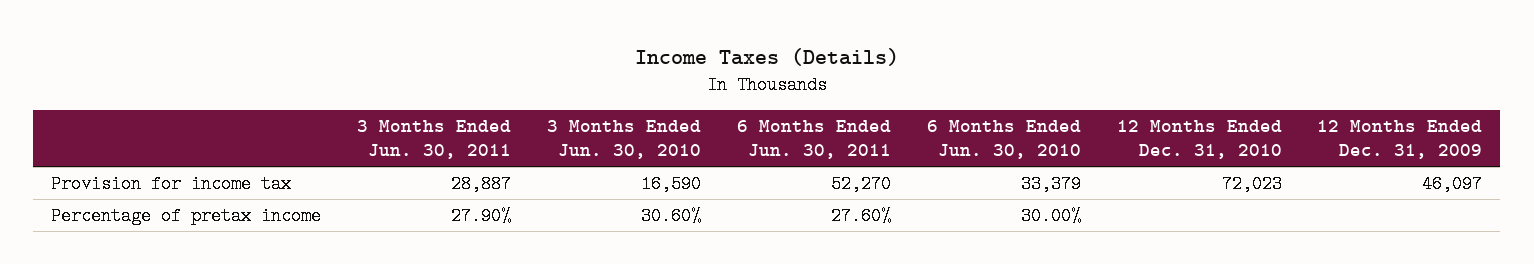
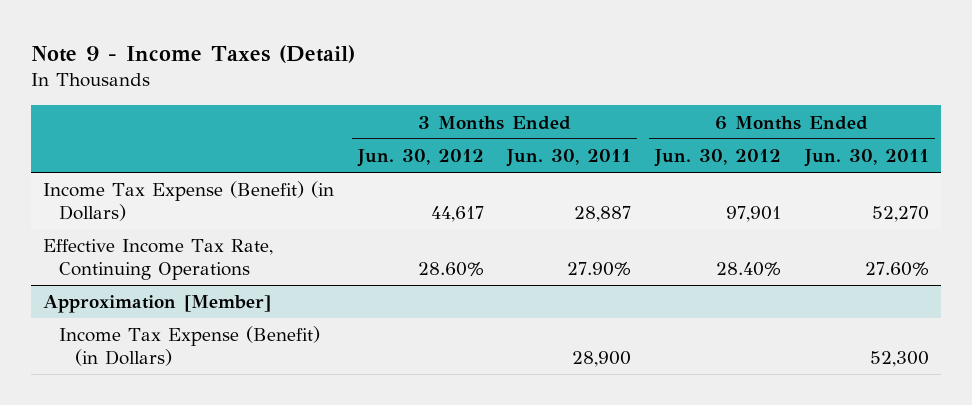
[634,47,899,66] Income Taxes (Details) -> [31,44,356,63] Note 9 - Income Taxes (Detail)
[546,119,701,160] 3 Months Ended Jun. 30, 2010 -> none
[926,119,1081,160] 6 Months Ended Jun. 30, 2010 -> none
[1116,119,1282,160] 12 Months Ended Dec. 31, 2010 -> none
[1317,119,1483,160] 12 Months Ended Dec. 31, 2009 -> none
none -> [356,149,484,168] Jun. 30, 2012
none -> [654,149,782,168] Jun. 30, 2012
[51,174,292,193] Provision for income tax -> [43,181,335,222] Income Tax Expense (Benefit) (in Dollars)
[51,206,322,225] Percentage of pretax income -> [43,239,274,281] Effective Income Tax Rate, Continuing Operations
none -> [43,295,272,314] Approximation [Member]
none -> [59,326,321,367] Income Tax Expense (Benefit) (in Dollars)

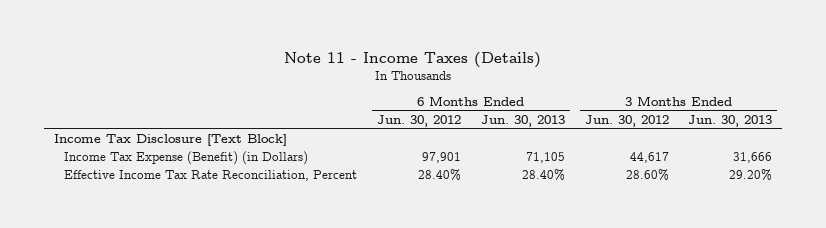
[31,44,356,63] Note 9 - Income Taxes (Detail) -> [283,52,541,69] Note 11 - Income Taxes (Details)
[506,149,632,168] Jun. 30, 2011 -> none
[803,149,929,168] Jun. 30, 2011 -> none
none -> [480,115,565,128] Jun. 30, 2013
none -> [688,115,773,128] Jun. 30, 2013
none -> [53,134,287,147] Income Tax Disclosure [Text Block]
[43,295,272,314] Approximation [Member] -> none
[59,326,321,367] Income Tax Expense (Benefit) (in Dollars) -> none
[43,239,274,281] Effective Income Tax Rate, Continuing Operations -> [64,170,358,182] Effective Income Tax Rate Reconciliation, Percent

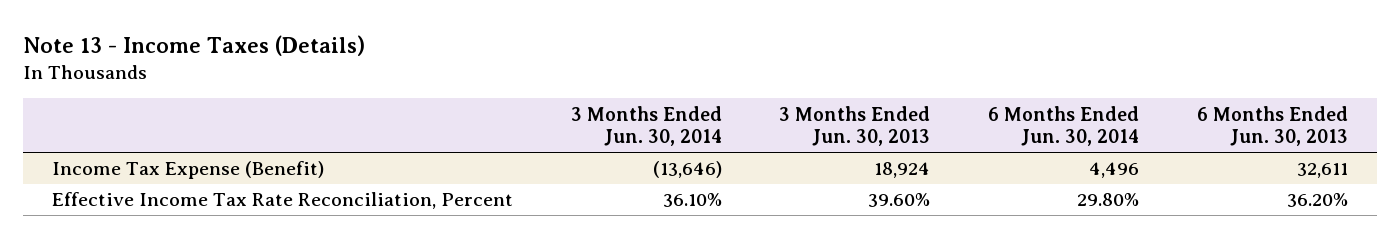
[283,52,541,69] Note 11 - Income Taxes (Details) -> [23,35,366,57] Note 13 - Income Taxes (Details)
[377,115,462,128] Jun. 30, 2012 -> none
[584,115,669,128] Jun. 30, 2012 -> none
none -> [570,105,722,147] 3 Months Ended Jun. 30, 2014
none -> [988,105,1140,147] 6 Months Ended Jun. 30, 2014
[53,134,287,147] Income Tax Disclosure [Text Block] -> none
[64,151,309,166] Income Tax Expense (Benefit) (in Dollars) -> [52,161,325,180] Income Tax Expense (Benefit)
[525,152,565,164] 71,105 -> [1296,163,1348,179] 32,611
[733,152,773,164] 31,666 -> [874,162,931,179] 18,924
[521,169,565,182] 28.40% -> [1286,193,1348,208] 36.20%
[729,169,773,182] 29.20% -> [868,193,931,208] 39.60%

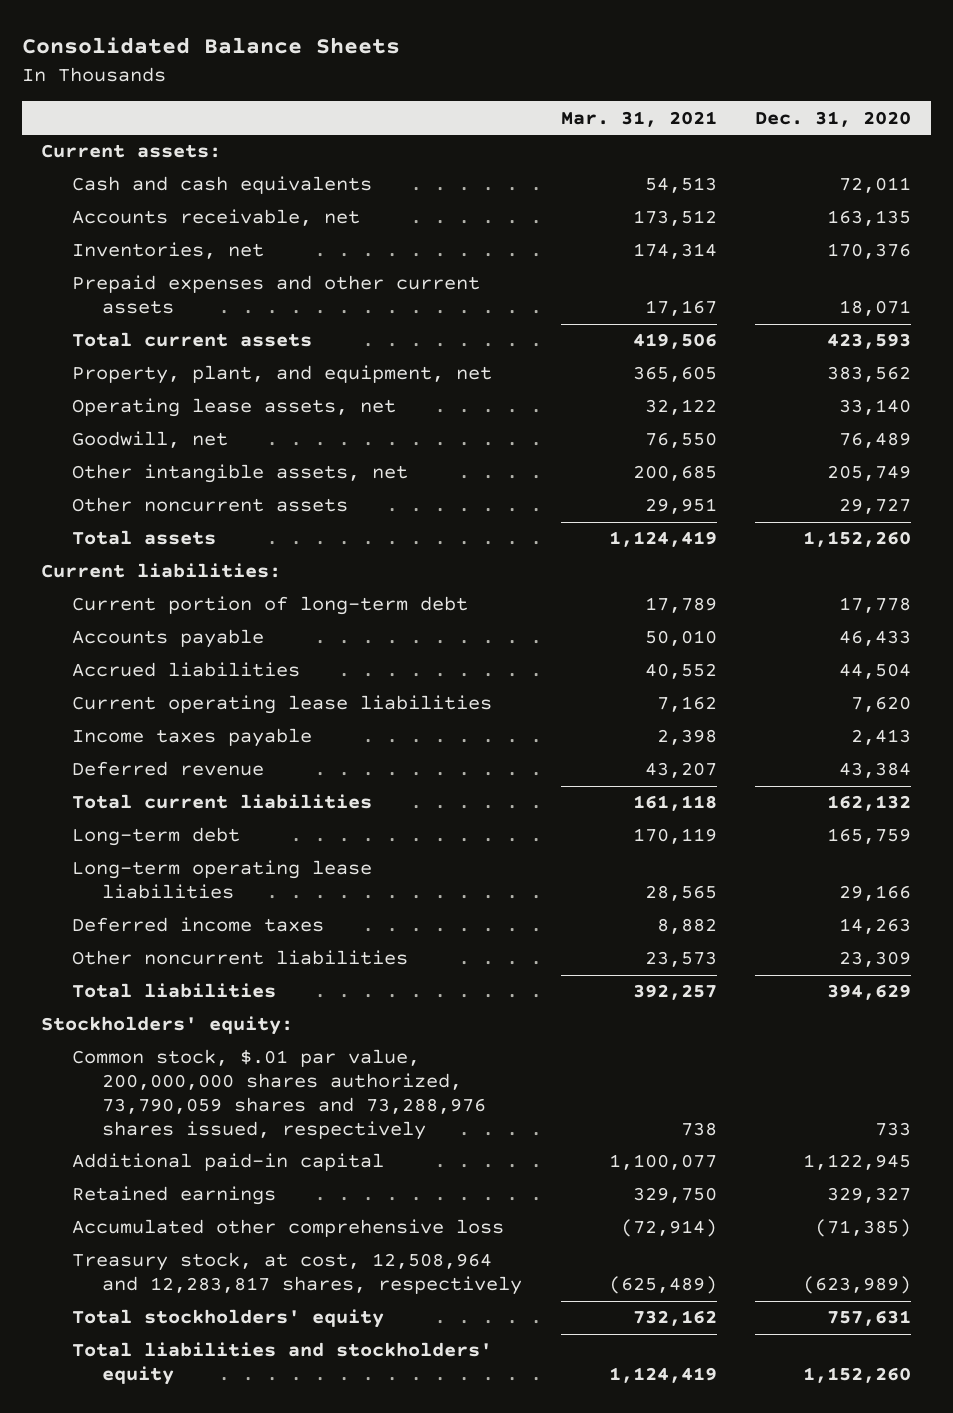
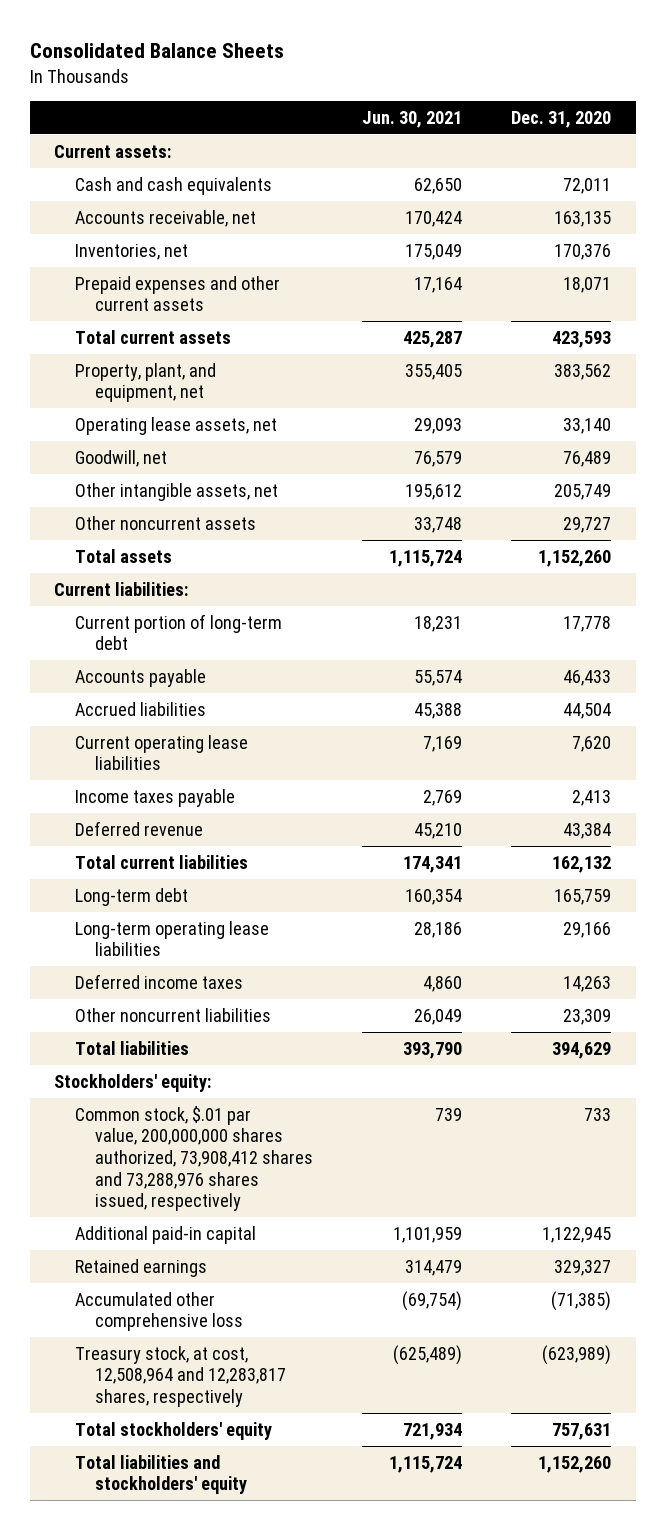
[560,110,717,127] Mar. 31, 2021 -> none
none -> [362,110,463,128] Jun. 30, 2021
[71,1049,487,1140] Common stock, $.01 par value, 200,000,000 shares authorized, 73,790,059 shares and 73,288,976 shares issued, respectively -> [74,1105,313,1212] Common stock, $.01 par value, 200,000,000 shares authorized, 73,908,412 shares and 73,288,976 shares issued, respectively

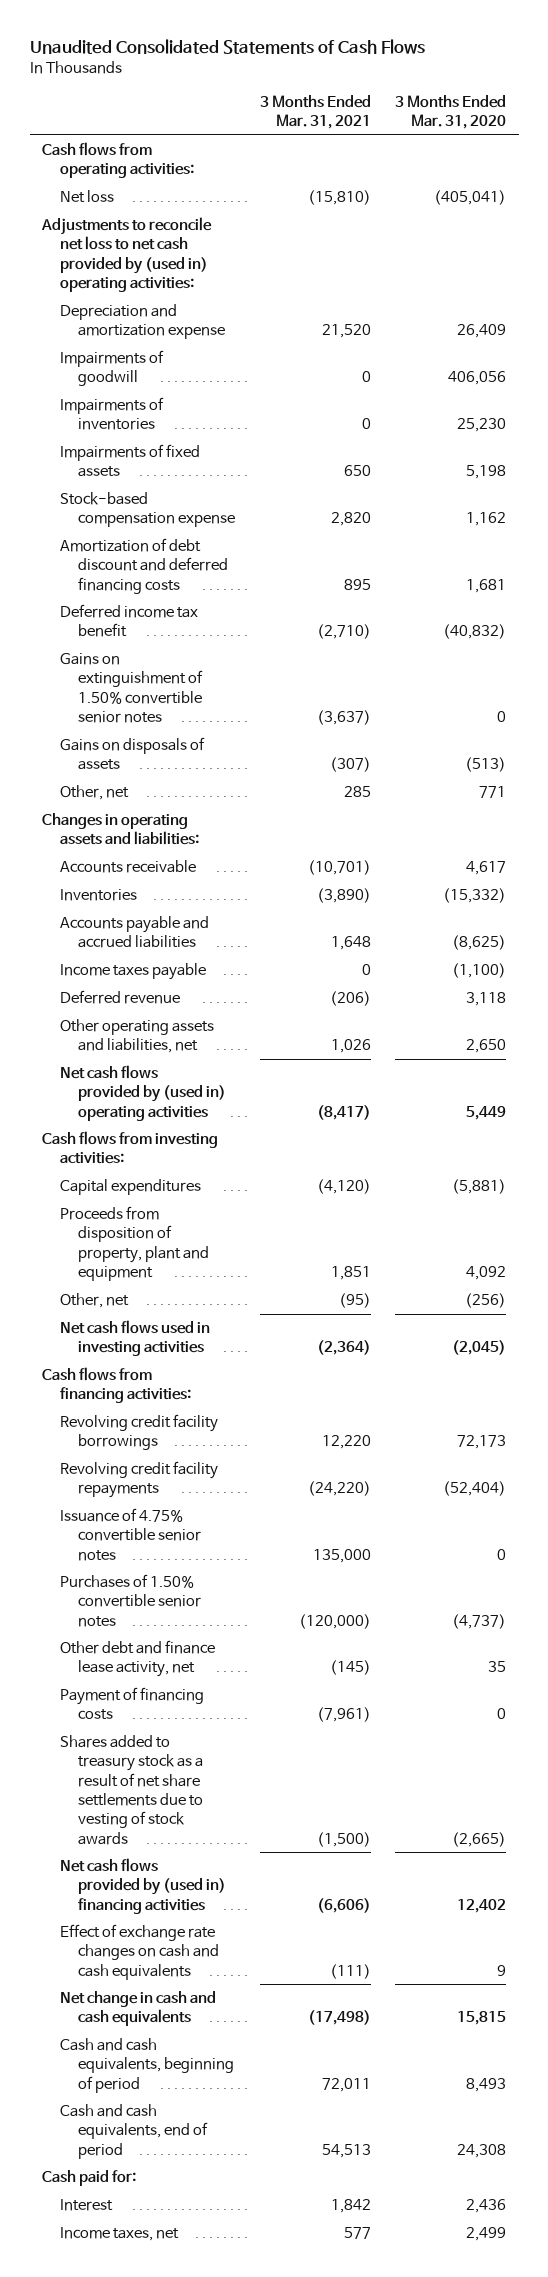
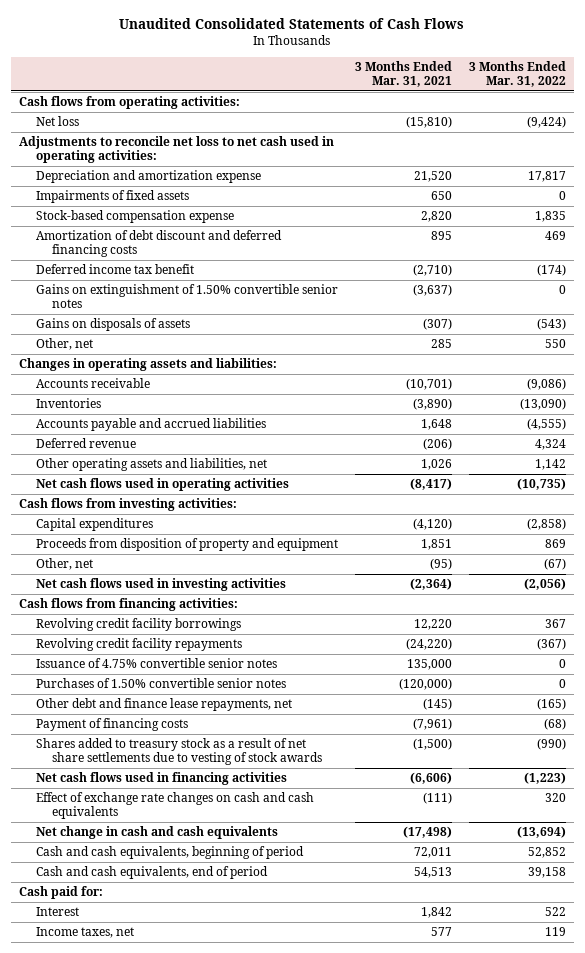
[395,95,507,130] 3 Months Ended Mar. 31, 2020 -> none
none -> [468,61,566,88] 3 Months Ended Mar. 31, 2022
[41,217,213,293] Adjustments to reconcile net loss to net cash provided by (used in) operating activities: -> [19,136,335,164] Adjustments to reconcile net loss to net cash used in operating activities:
[60,350,165,387] Impairments of goodwill -> none
[60,397,165,431] Impairments of inventories -> none
[60,963,207,981] Income taxes payable -> none
[60,1065,227,1121] Net cash flows provided by (used in) operating activities -> [35,478,289,492] Net cash flows used in operating activities
[60,1206,210,1282] Proceeds from disposition of property, plant and equipment -> [35,538,338,552] Proceeds from disposition of property and equipment
[60,1640,216,1678] Other debt and finance lease activity, net -> [35,698,292,712] Other debt and finance lease repayments, net
[60,1858,227,1914] Net cash flows provided by (used in) financing activities -> [35,772,287,786] Net cash flows used in financing activities

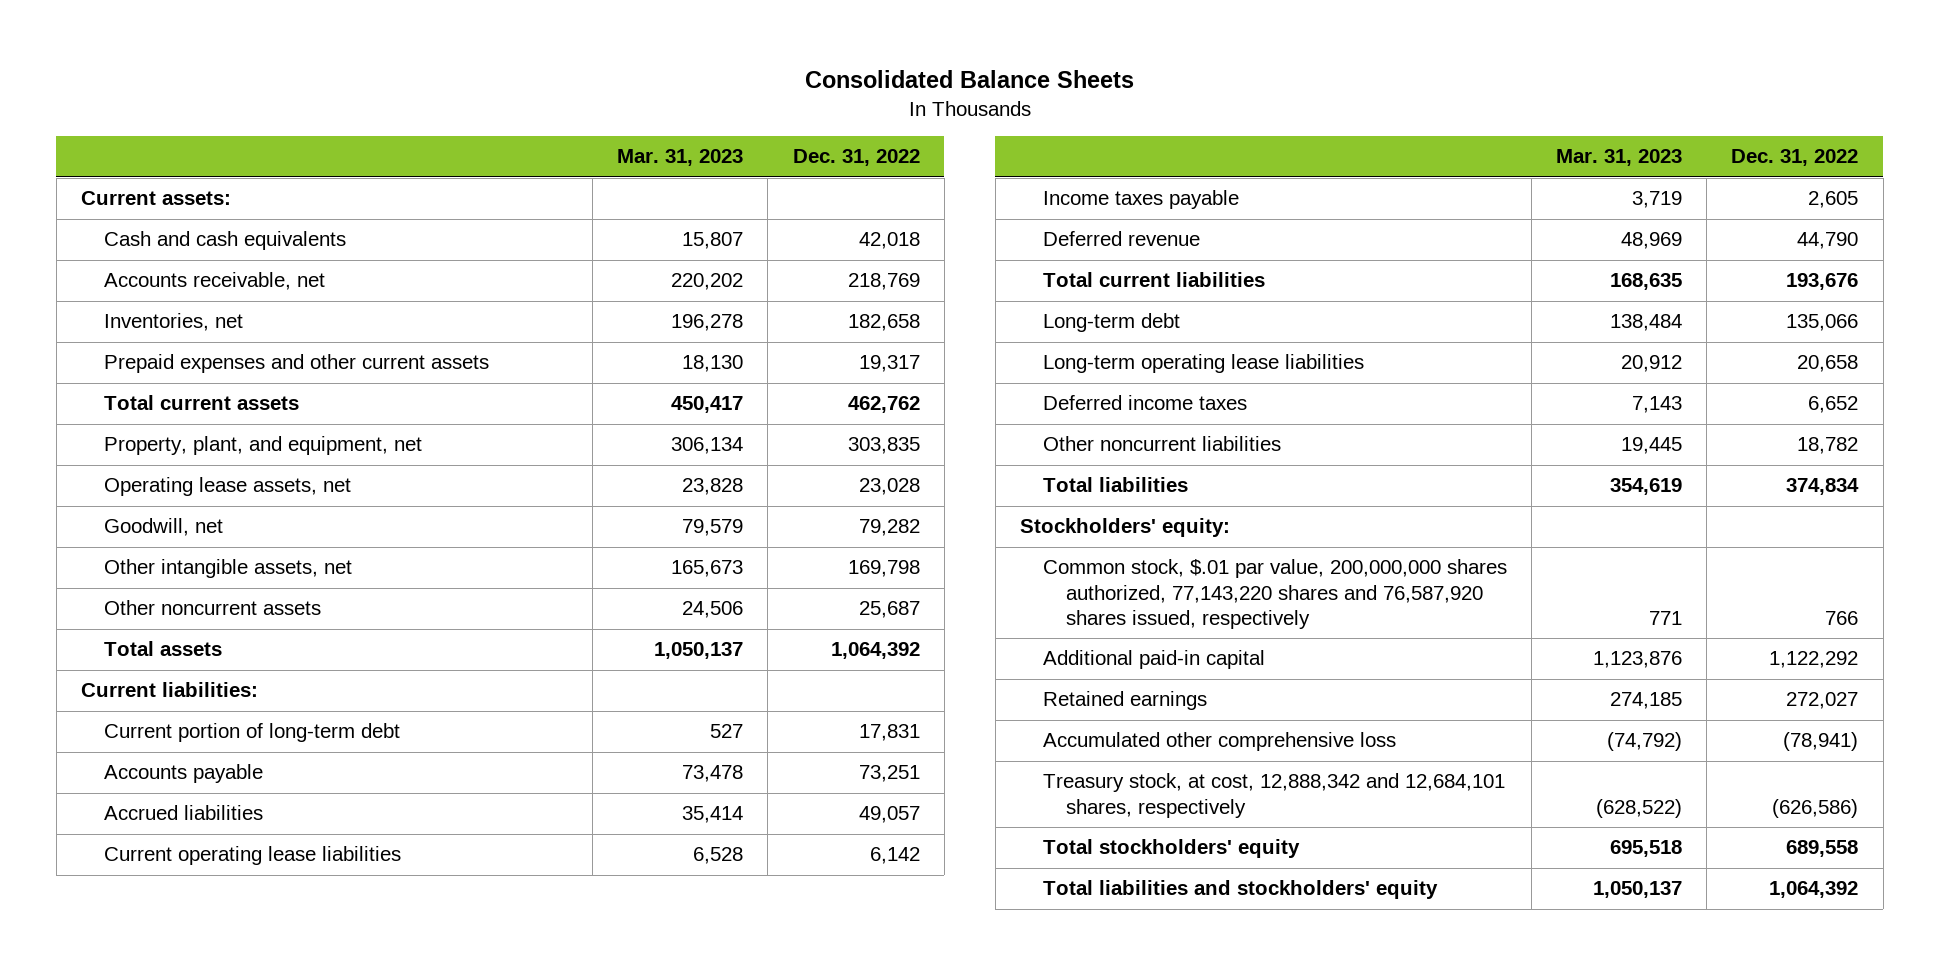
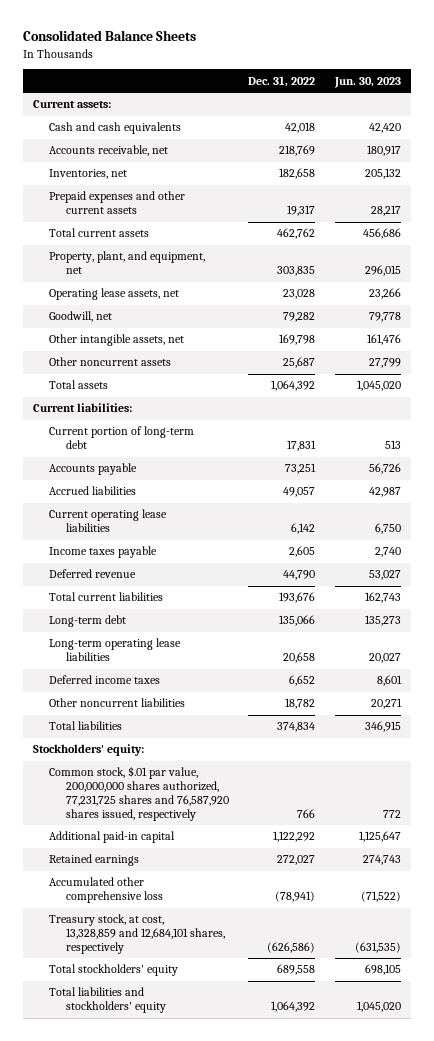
[617,149,744,167] Mar. 31, 2023 -> none
none -> [333,76,401,88] Jun. 30, 2023
[1042,559,1507,630] Common stock, $.01 par value, 200,000,000 shares authorized, 77,143,220 shares and 76,587,920 shares issued, respectively -> [49,766,229,821] Common stock, $.01 par value, 200,000,000 shares authorized, 77,231,725 shares and 76,587,920 shares issued, respectively
[1042,773,1505,818] Treasury stock, at cost, 12,888,342 and 12,684,101 shares, respectively -> [49,914,225,955] Treasury stock, at cost, 13,328,859 and 12,684,101 shares, respectively

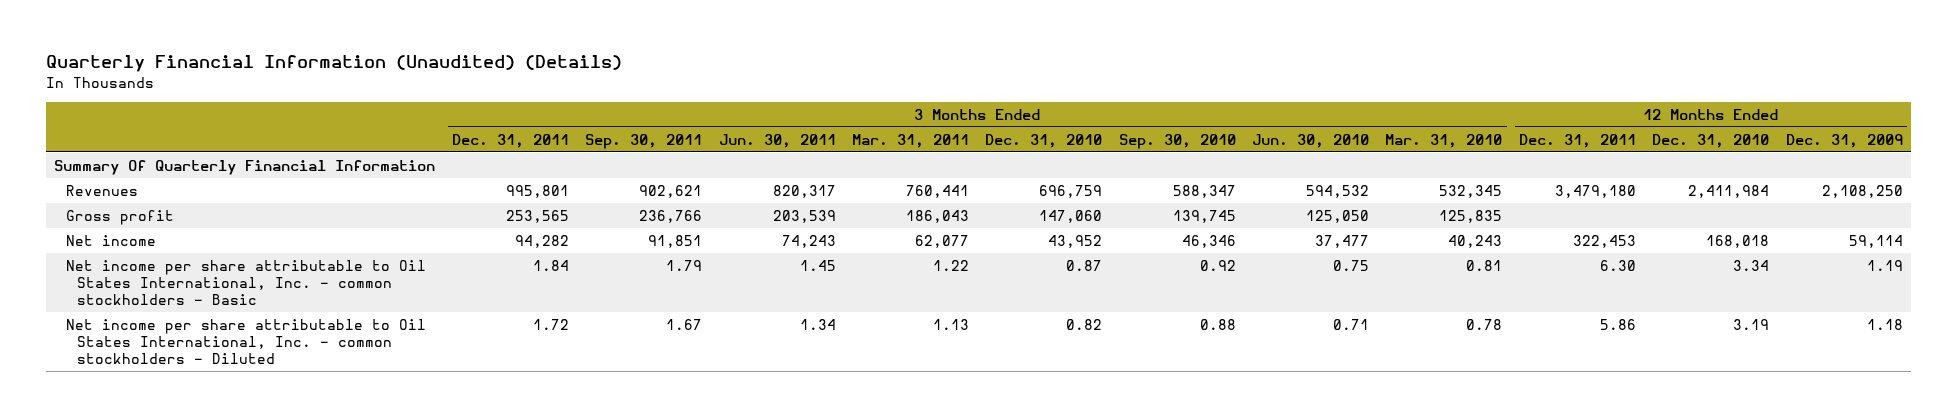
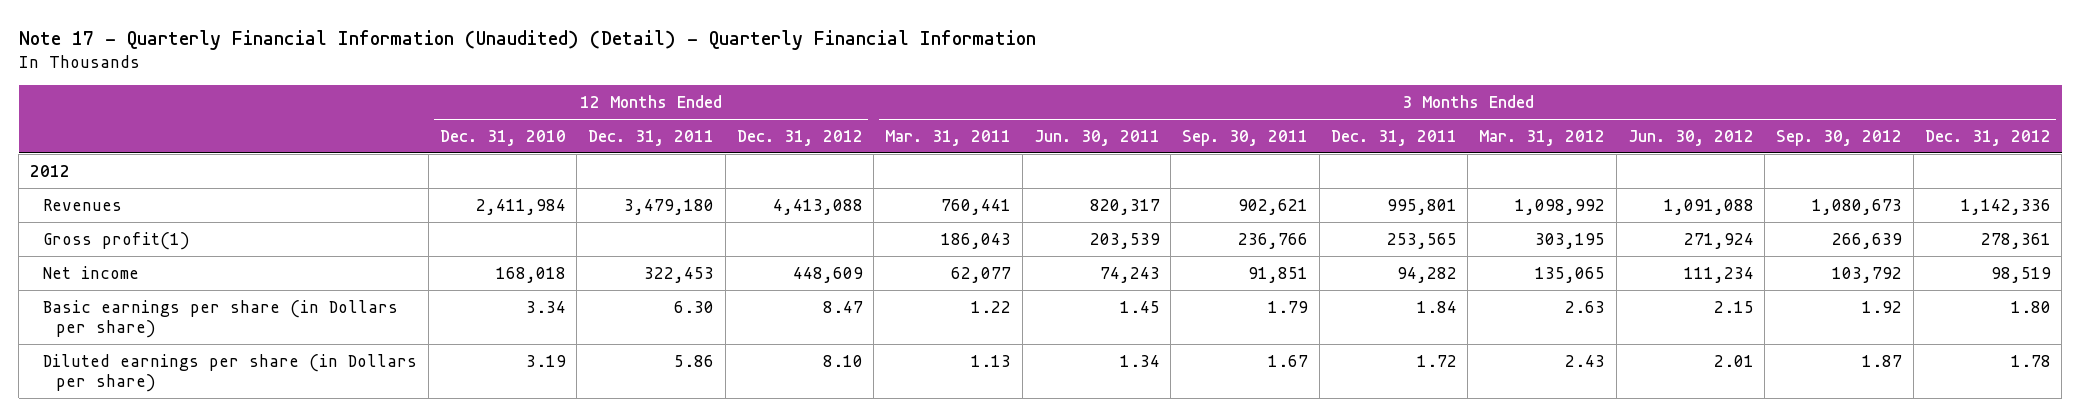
[46,55,623,73] Quarterly Financial Information (Unaudited) (Details) -> [18,30,1036,51] Note 17 - Quarterly Financial Information (Unaudited) (Detail) - Quarterly Financial Information
[985,133,1103,148] Dec. 31, 2010 -> none
[1118,133,1236,149] Sep. 30, 2010 -> none
[1252,133,1370,148] Jun. 30, 2010 -> none
[1385,133,1503,148] Mar. 31, 2010 -> none
[1785,133,1903,148] Dec. 31, 2009 -> none
none -> [736,129,863,146] Dec. 31, 2012
none -> [1479,129,1606,146] Mar. 31, 2012
none -> [1627,129,1754,146] Jun. 30, 2012
none -> [1776,129,1903,146] Sep. 30, 2012
none -> [1924,129,2051,146] Dec. 31, 2012
[54,159,436,175] Summary Of Quarterly Financial Information -> none
none -> [30,164,71,177] 2012
[65,209,174,225] Gross profit -> [43,231,191,250] Gross profit(1)
[65,259,426,305] Net income per share attributable to Oil States International, Inc. - common stockholders - Basic -> [43,299,399,338] Basic earnings per share (in Dollars per share)
[65,318,426,364] Net income per share attributable to Oil States International, Inc. - common stockholders - Diluted -> [43,353,418,392] Diluted earnings per share (in Dollars per share)

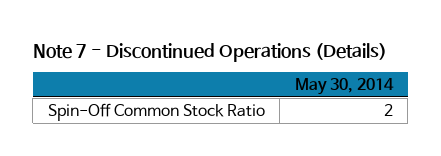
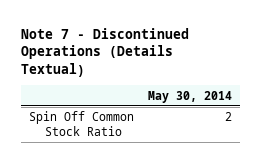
[32,42,387,62] Note 7 - Discontinued Operations (Details) -> [21,27,190,77] Note 7 - Discontinued Operations (Details Textual)
[47,102,265,121] Spin-Off Common Stock Ratio -> [28,111,134,136] Spin Off Common Stock Ratio

